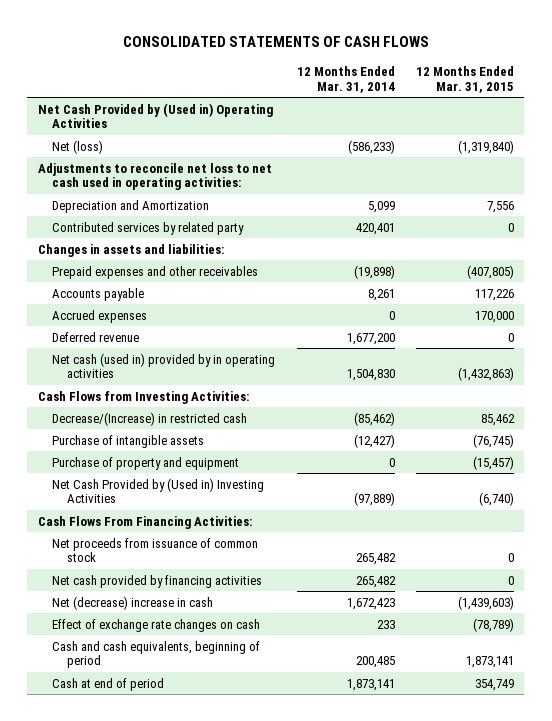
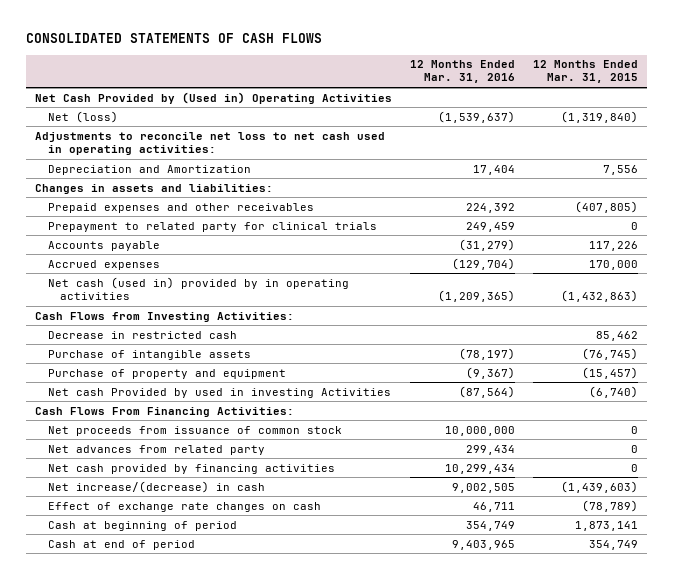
[296,65,395,93] 12 Months Ended Mar. 31, 2014 -> none
none -> [410,60,516,84] 12 Months Ended Mar. 31, 2016
[52,221,245,235] Contributed services by related party -> none
none -> [47,221,377,232] Prepayment to related party for clinical trials
[52,331,140,342] Deferred revenue -> none
[52,411,248,426] Decrease/(Increase) in restricted cash -> [47,330,237,339] Decrease in restricted cash
[52,477,265,504] Net Cash Provided by (Used in) Investing Activities -> [47,387,391,398] Net cash Provided by used in investing Activities
none -> [47,444,265,455] Net advances from related party
[52,595,214,610] Net (decrease) increase in cash -> [47,480,265,493] Net increase/(decrease) in cash
[52,640,261,669] Cash and cash equivalents, beginning of period -> [47,520,237,531] Cash at beginning of period

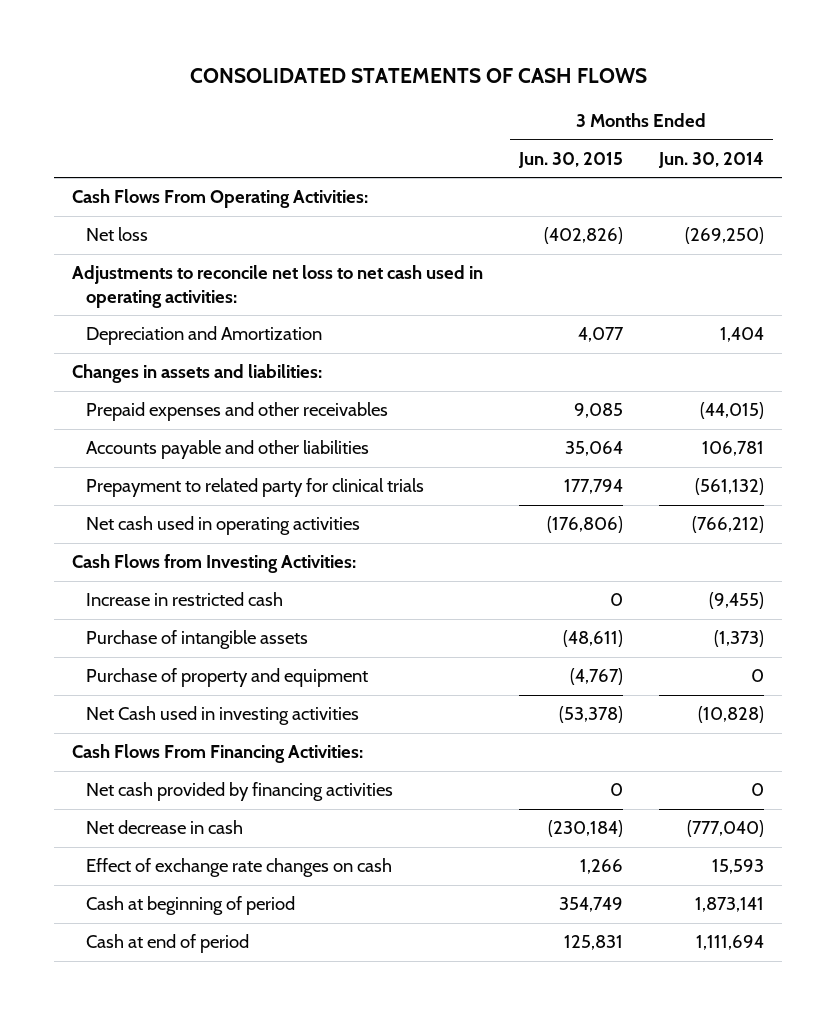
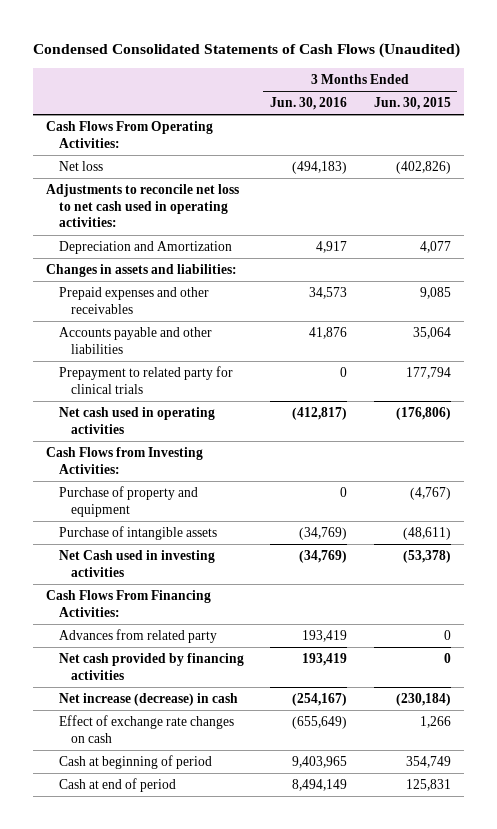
[189,68,647,84] CONSOLIDATED STATEMENTS OF CASH FLOWS -> [32,43,460,59] Condensed Consolidated Statements of Cash Flows (Unaudited)
[657,151,764,168] Jun. 30, 2014 -> none
none -> [270,97,348,111] Jun. 30, 2016
[86,592,284,607] Increase in restricted cash -> none
[86,630,309,650] Purchase of intangible assets -> [58,526,217,541] Purchase of intangible assets
none -> [58,629,217,644] Advances from related party
[86,820,244,835] Net decrease in cash -> [58,693,238,707] Net increase (decrease) in cash

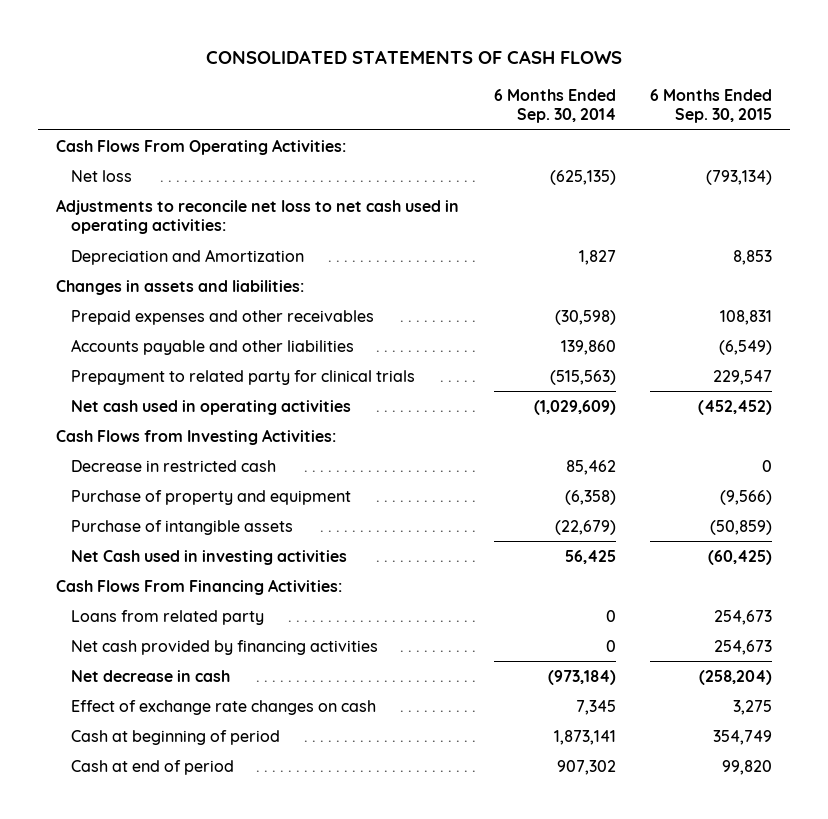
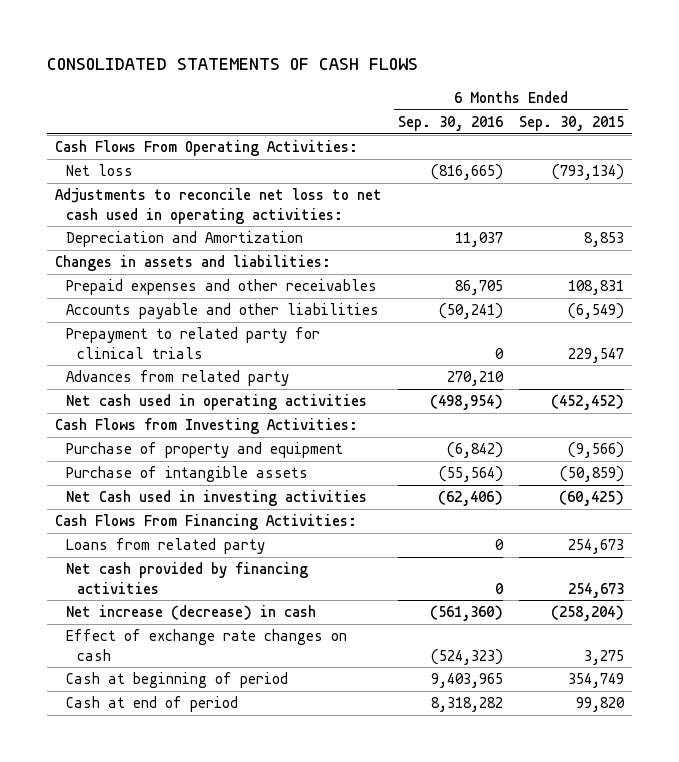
[493,88,616,124] 6 Months Ended Sep. 30, 2014 -> none
none -> [398,115,504,131] Sep. 30, 2016
none -> [66,370,290,387] Advances from related party
[71,459,277,472] Decrease in restricted cash -> none
[71,669,231,682] Net decrease in cash -> [66,605,317,621] Net increase (decrease) in cash

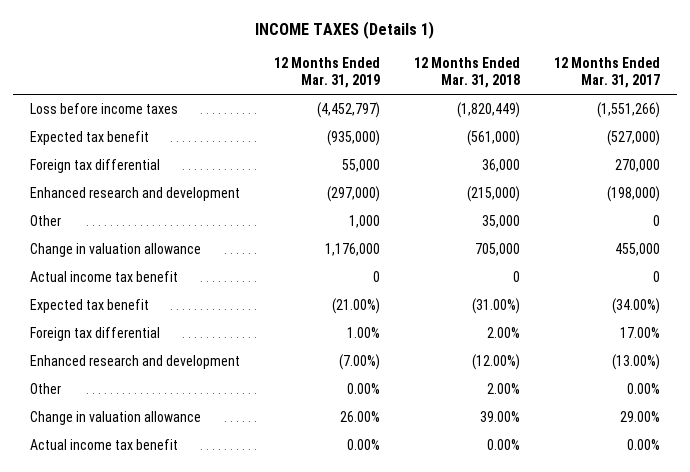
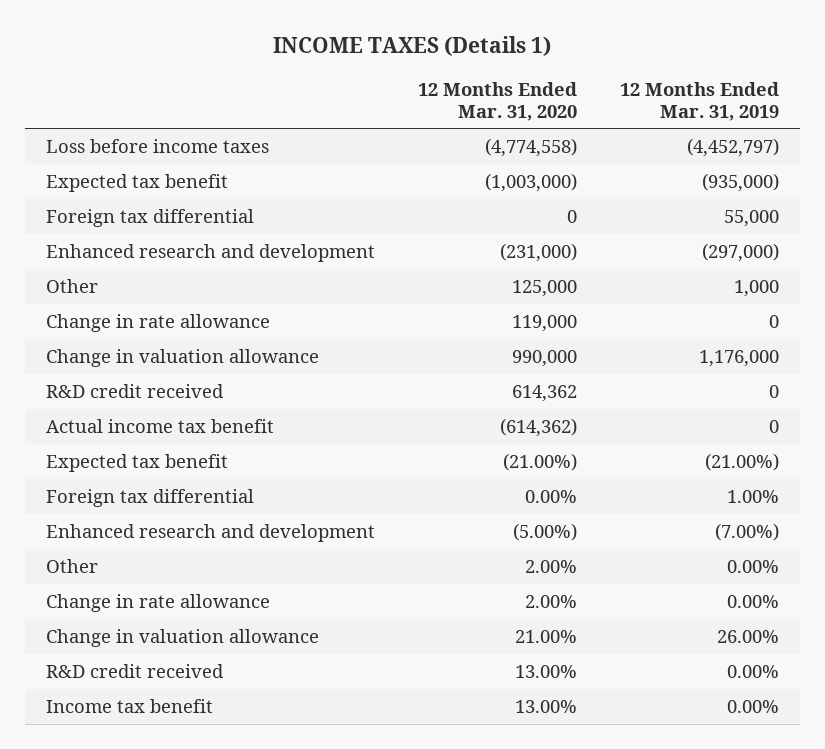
[414,56,521,89] 12 Months Ended Mar. 31, 2018 -> none
[554,56,661,89] 12 Months Ended Mar. 31, 2017 -> none
none -> [417,81,577,121] 12 Months Ended Mar. 31, 2020
none -> [46,313,271,332] Change in rate allowance
none -> [46,383,225,398] R&D credit received
none -> [46,593,271,612] Change in rate allowance
none -> [46,663,225,678] R&D credit received
[30,438,179,450] Actual income tax benefit -> [46,698,214,713] Income tax benefit

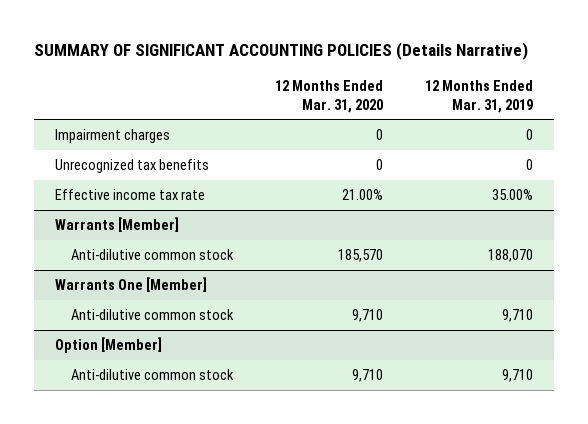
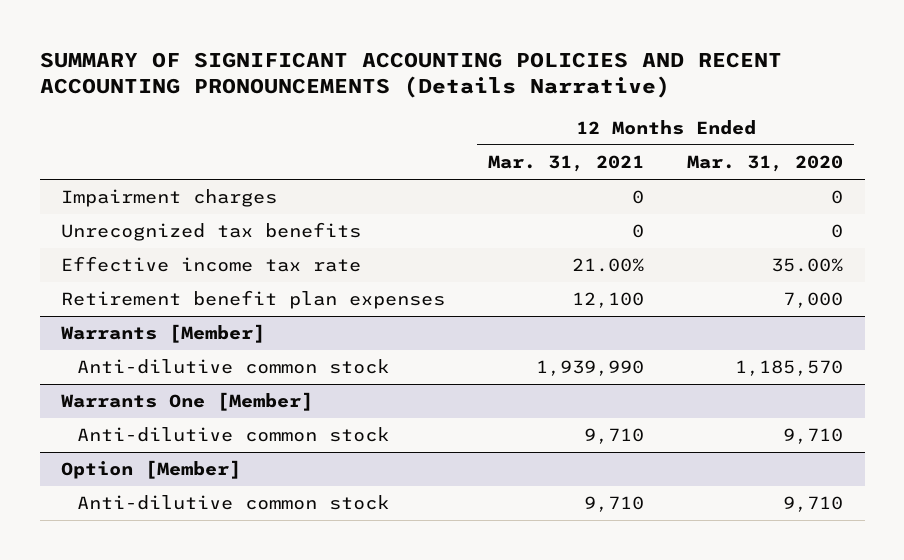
[33,42,528,61] SUMMARY OF SIGNIFICANT ACCOUNTING POLICIES (Details Narrative) -> [39,51,782,99] SUMMARY OF SIGNIFICANT ACCOUNTING POLICIES AND RECENT ACCOUNTING PRONOUNCEMENTS (Details Narrative)
[425,80,534,113] 12 Months Ended Mar. 31, 2019 -> none
none -> [488,154,645,172] Mar. 31, 2021
[341,189,383,201] 21.00% -> [771,258,844,273] 35.00%
none -> [61,290,446,310] Retirement benefit plan expenses
[337,249,383,263] 185,570 -> [735,360,844,377] 1,185,570

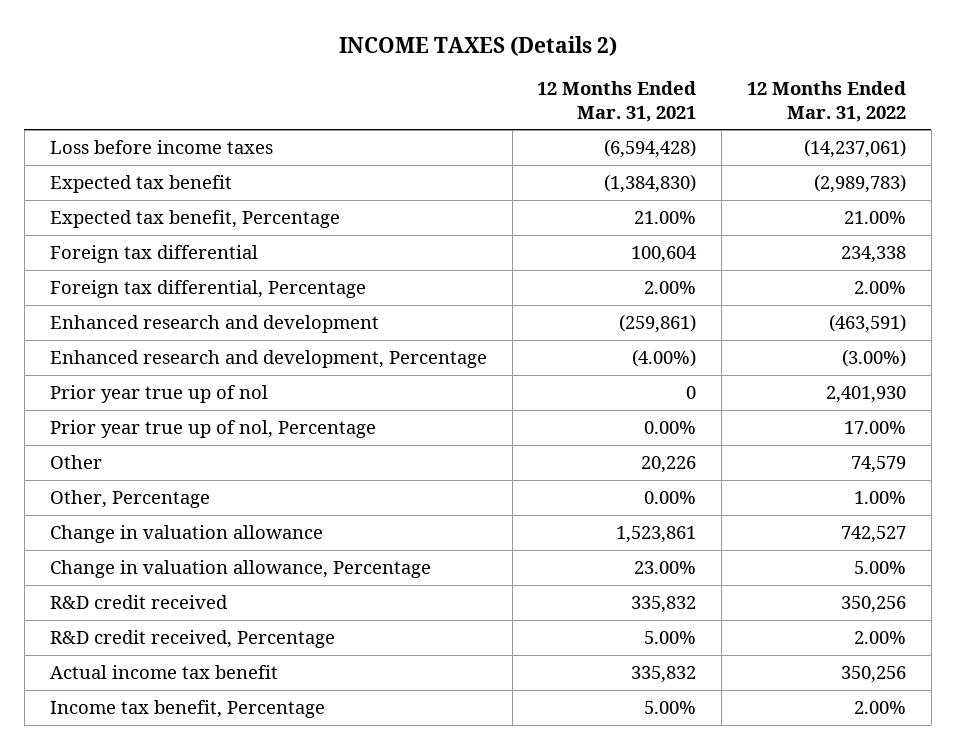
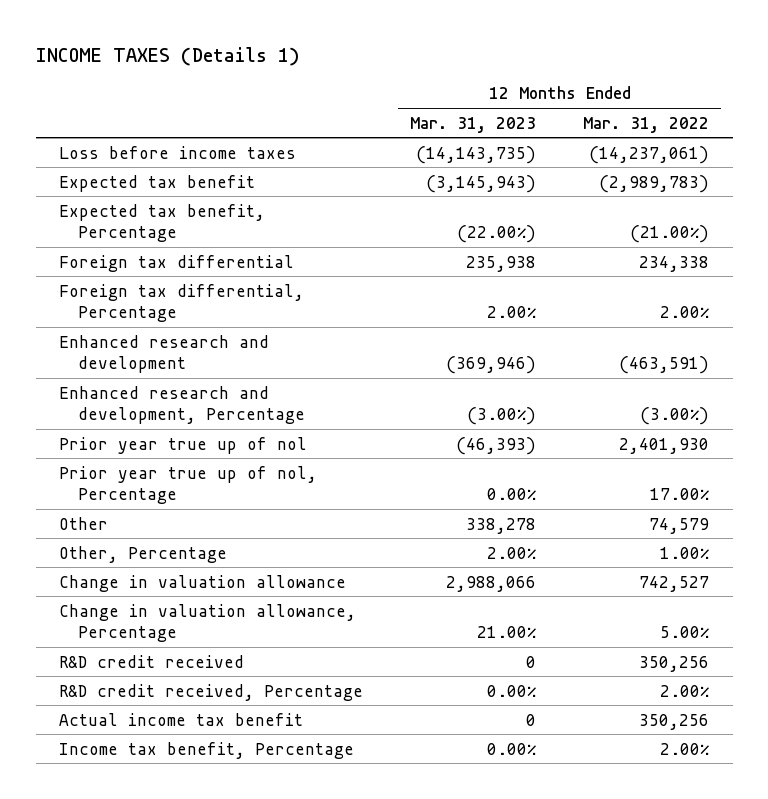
[338,35,617,56] INCOME TAXES (Details 2) -> [35,46,300,66] INCOME TAXES (Details 1)
[537,81,697,122] 12 Months Ended Mar. 31, 2021 -> none
none -> [410,116,537,133] Mar. 31, 2023
[844,211,907,225] 21.00% -> [630,225,710,244] (21.00%)

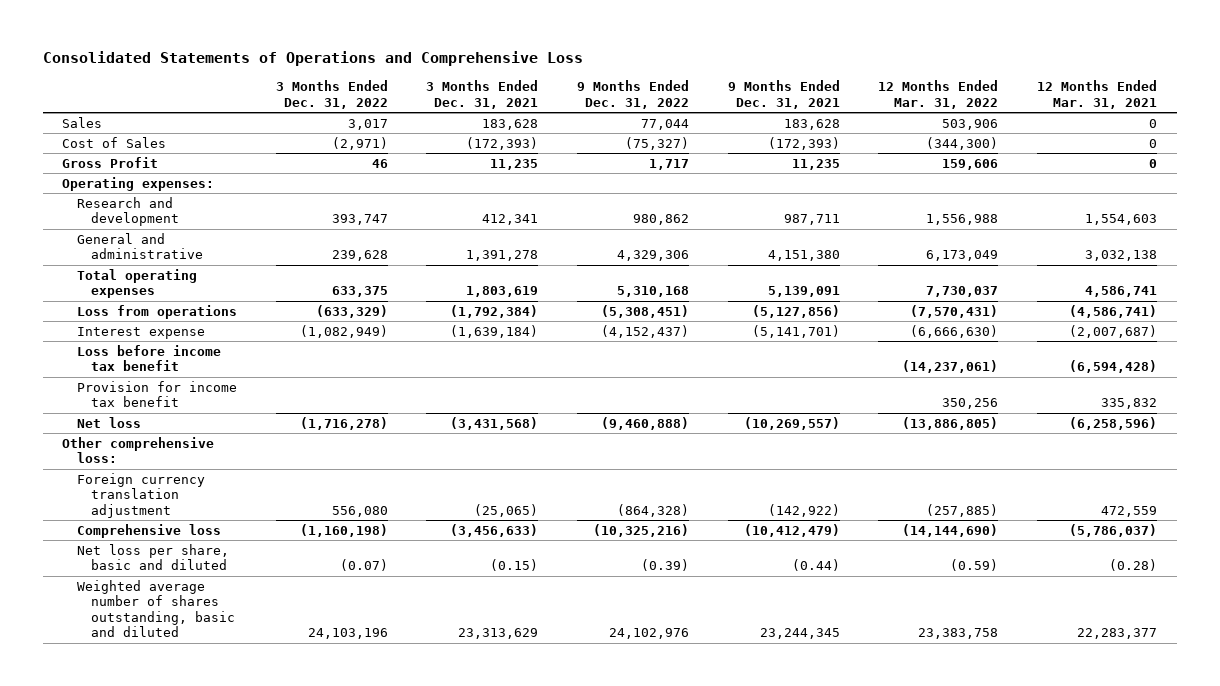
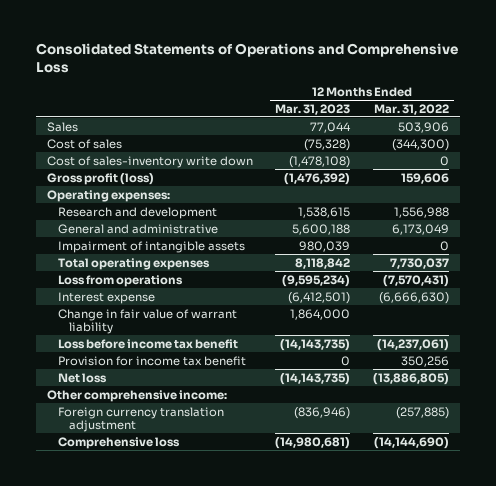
[275,80,388,109] 3 Months Ended Dec. 31, 2022 -> none
[426,80,539,109] 3 Months Ended Dec. 31, 2021 -> none
[577,80,690,109] 9 Months Ended Dec. 31, 2022 -> none
[727,80,840,109] 9 Months Ended Dec. 31, 2021 -> none
[1037,80,1158,109] 12 Months Ended Mar. 31, 2021 -> none
none -> [275,103,351,115] Mar. 31, 2023
[62,136,167,148] Cost of Sales -> [46,138,122,149] Cost of sales
none -> [46,155,253,168] Cost of sales-inventory write down
[62,156,159,168] Gross Profit -> [46,172,154,185] Gross profit (loss)
none -> [57,240,245,253] Impairment of intangible assets
none -> [57,308,237,335] Change in fair value of warrant liability
[62,436,215,464] Other comprehensive loss: -> [46,389,227,402] Other comprehensive income:
[76,543,229,571] Net loss per share, basic and diluted -> none
[76,579,236,638] Weighted average number of shares outstanding, basic and diluted -> none

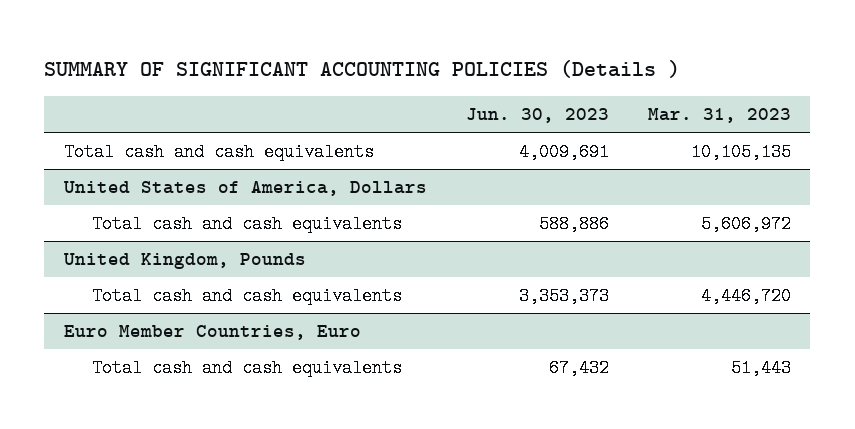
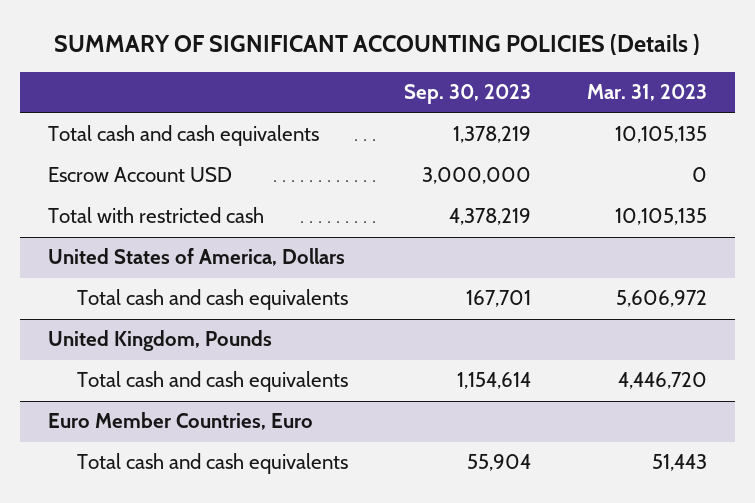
[465,108,609,124] Jun. 30, 2023 -> none
none -> [404,84,532,105] Sep. 30, 2023
none -> [47,167,232,183] Escrow Account USD
none -> [47,207,264,224] Total with restricted cash

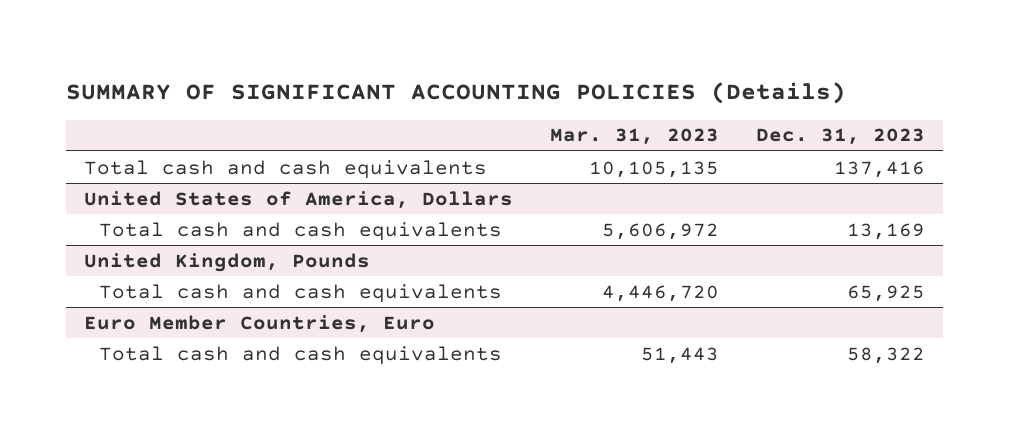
[54,33,701,55] SUMMARY OF SIGNIFICANT ACCOUNTING POLICIES (Details ) -> [66,81,847,104] SUMMARY OF SIGNIFICANT ACCOUNTING POLICIES (Details)
[404,84,532,105] Sep. 30, 2023 -> none
none -> [755,128,925,146] Dec. 31, 2023
[47,167,232,183] Escrow Account USD -> none
[47,207,264,224] Total with restricted cash -> none

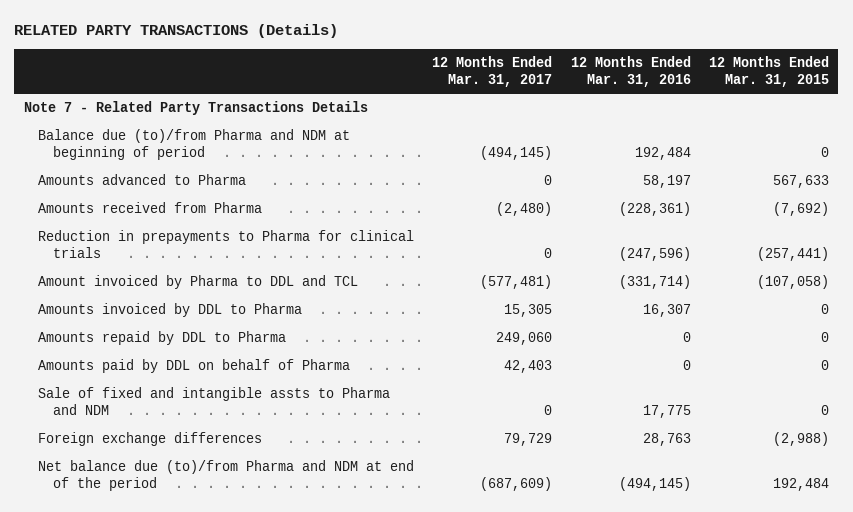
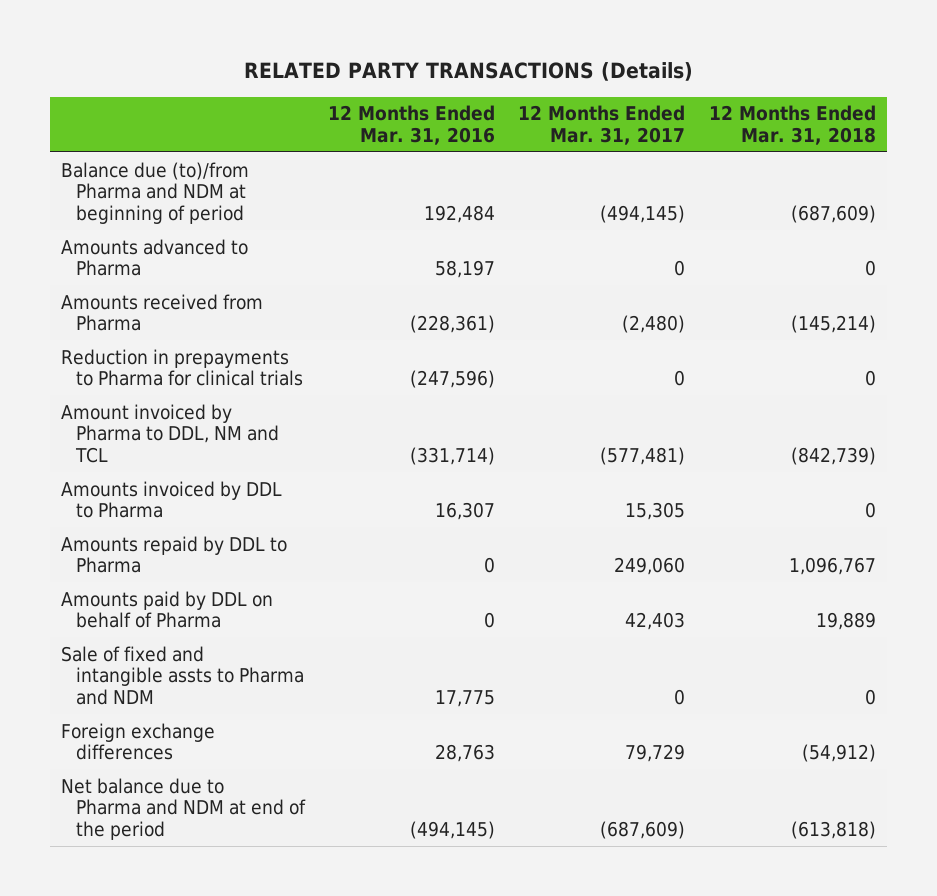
[708,55,829,87] 12 Months Ended Mar. 31, 2015 -> none
none -> [708,105,876,145] 12 Months Ended Mar. 31, 2018
[23,101,368,116] Note 7 - Related Party Transactions Details -> none
[38,275,359,290] Amount invoiced by Pharma to DDL and TCL -> [61,403,279,464] Amount invoiced by Pharma to DDL, NM and TCL
[38,460,415,492] Net balance due (to)/from Pharma and NDM at end of the period -> [61,777,306,841] Net balance due to Pharma and NDM at end of the period

